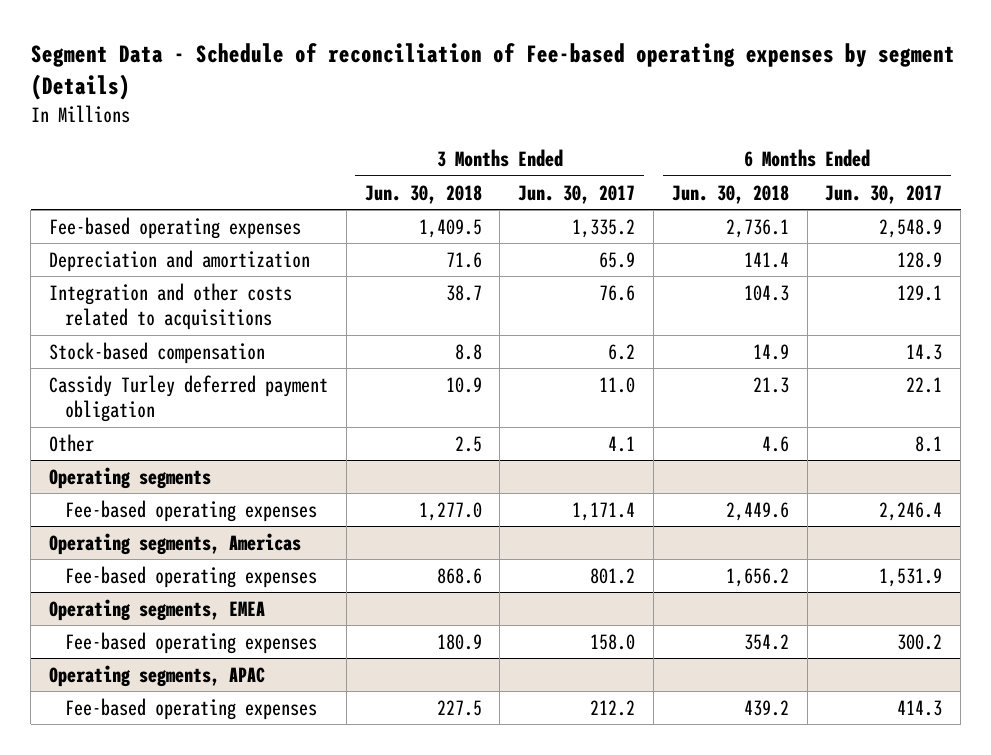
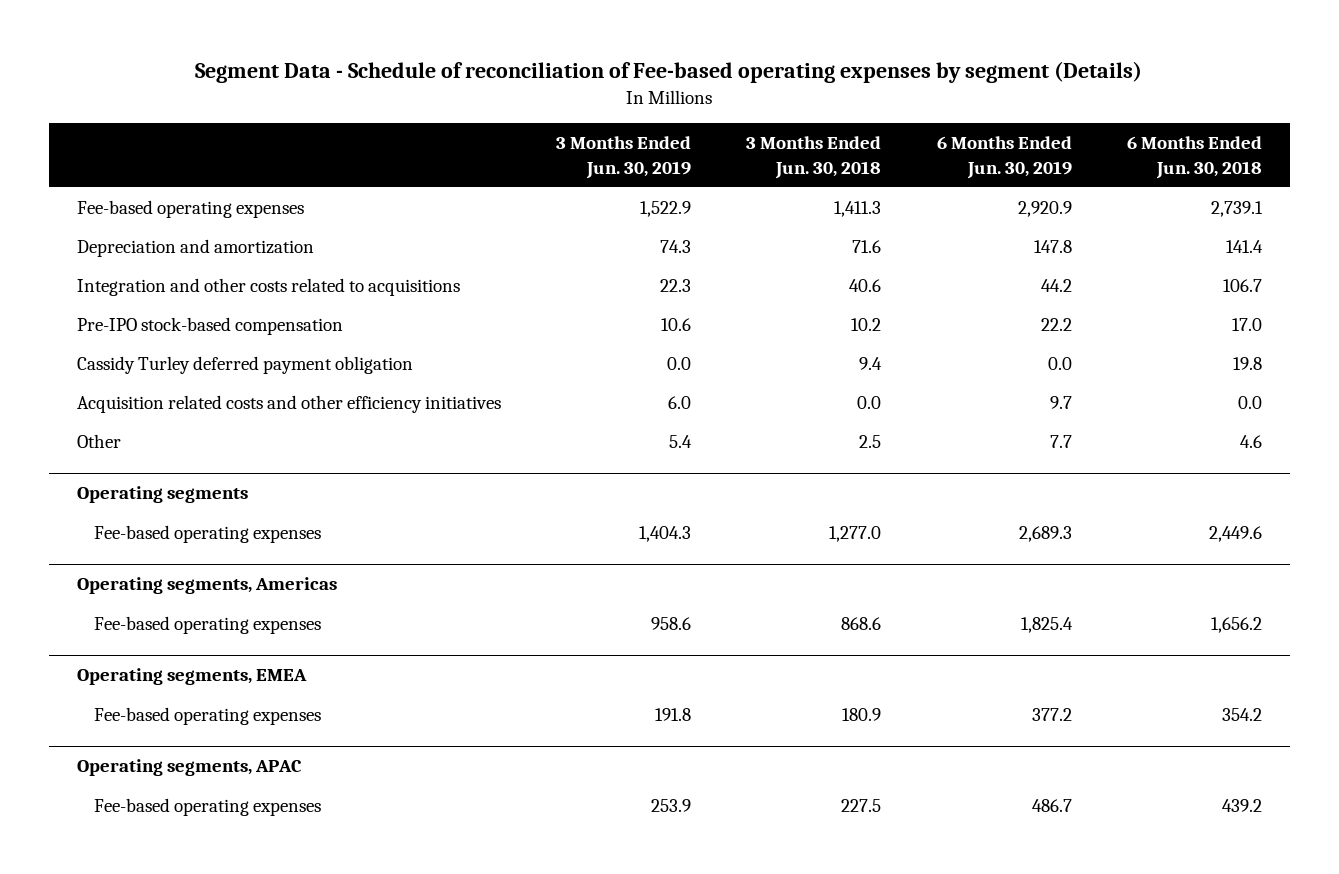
[518,184,636,204] Jun. 30, 2017 -> none
[825,184,943,204] Jun. 30, 2017 -> none
none -> [556,136,692,179] 3 Months Ended Jun. 30, 2019
none -> [936,136,1072,179] 6 Months Ended Jun. 30, 2019
[418,218,482,238] 1,409.5 -> [834,201,882,218] 1,411.3
[725,218,789,238] 2,736.1 -> [1211,201,1264,218] 2,739.1
[445,284,482,301] 38.7 -> [849,279,882,293] 40.6
[743,284,789,301] 104.3 -> [1223,279,1263,293] 106.7
[48,341,265,364] Stock-based compensation -> [76,317,343,336] Pre-IPO stock-based compensation
[454,343,482,360] 8.8 -> [851,318,882,332] 10.2
[752,343,789,360] 14.9 -> [1232,318,1263,332] 17.0
[445,376,482,393] 10.9 -> [859,357,883,371] 9.4
[752,376,789,393] 21.3 -> [1233,357,1263,371] 19.8
none -> [76,395,501,414] Acquisition related costs and other efficiency initiatives

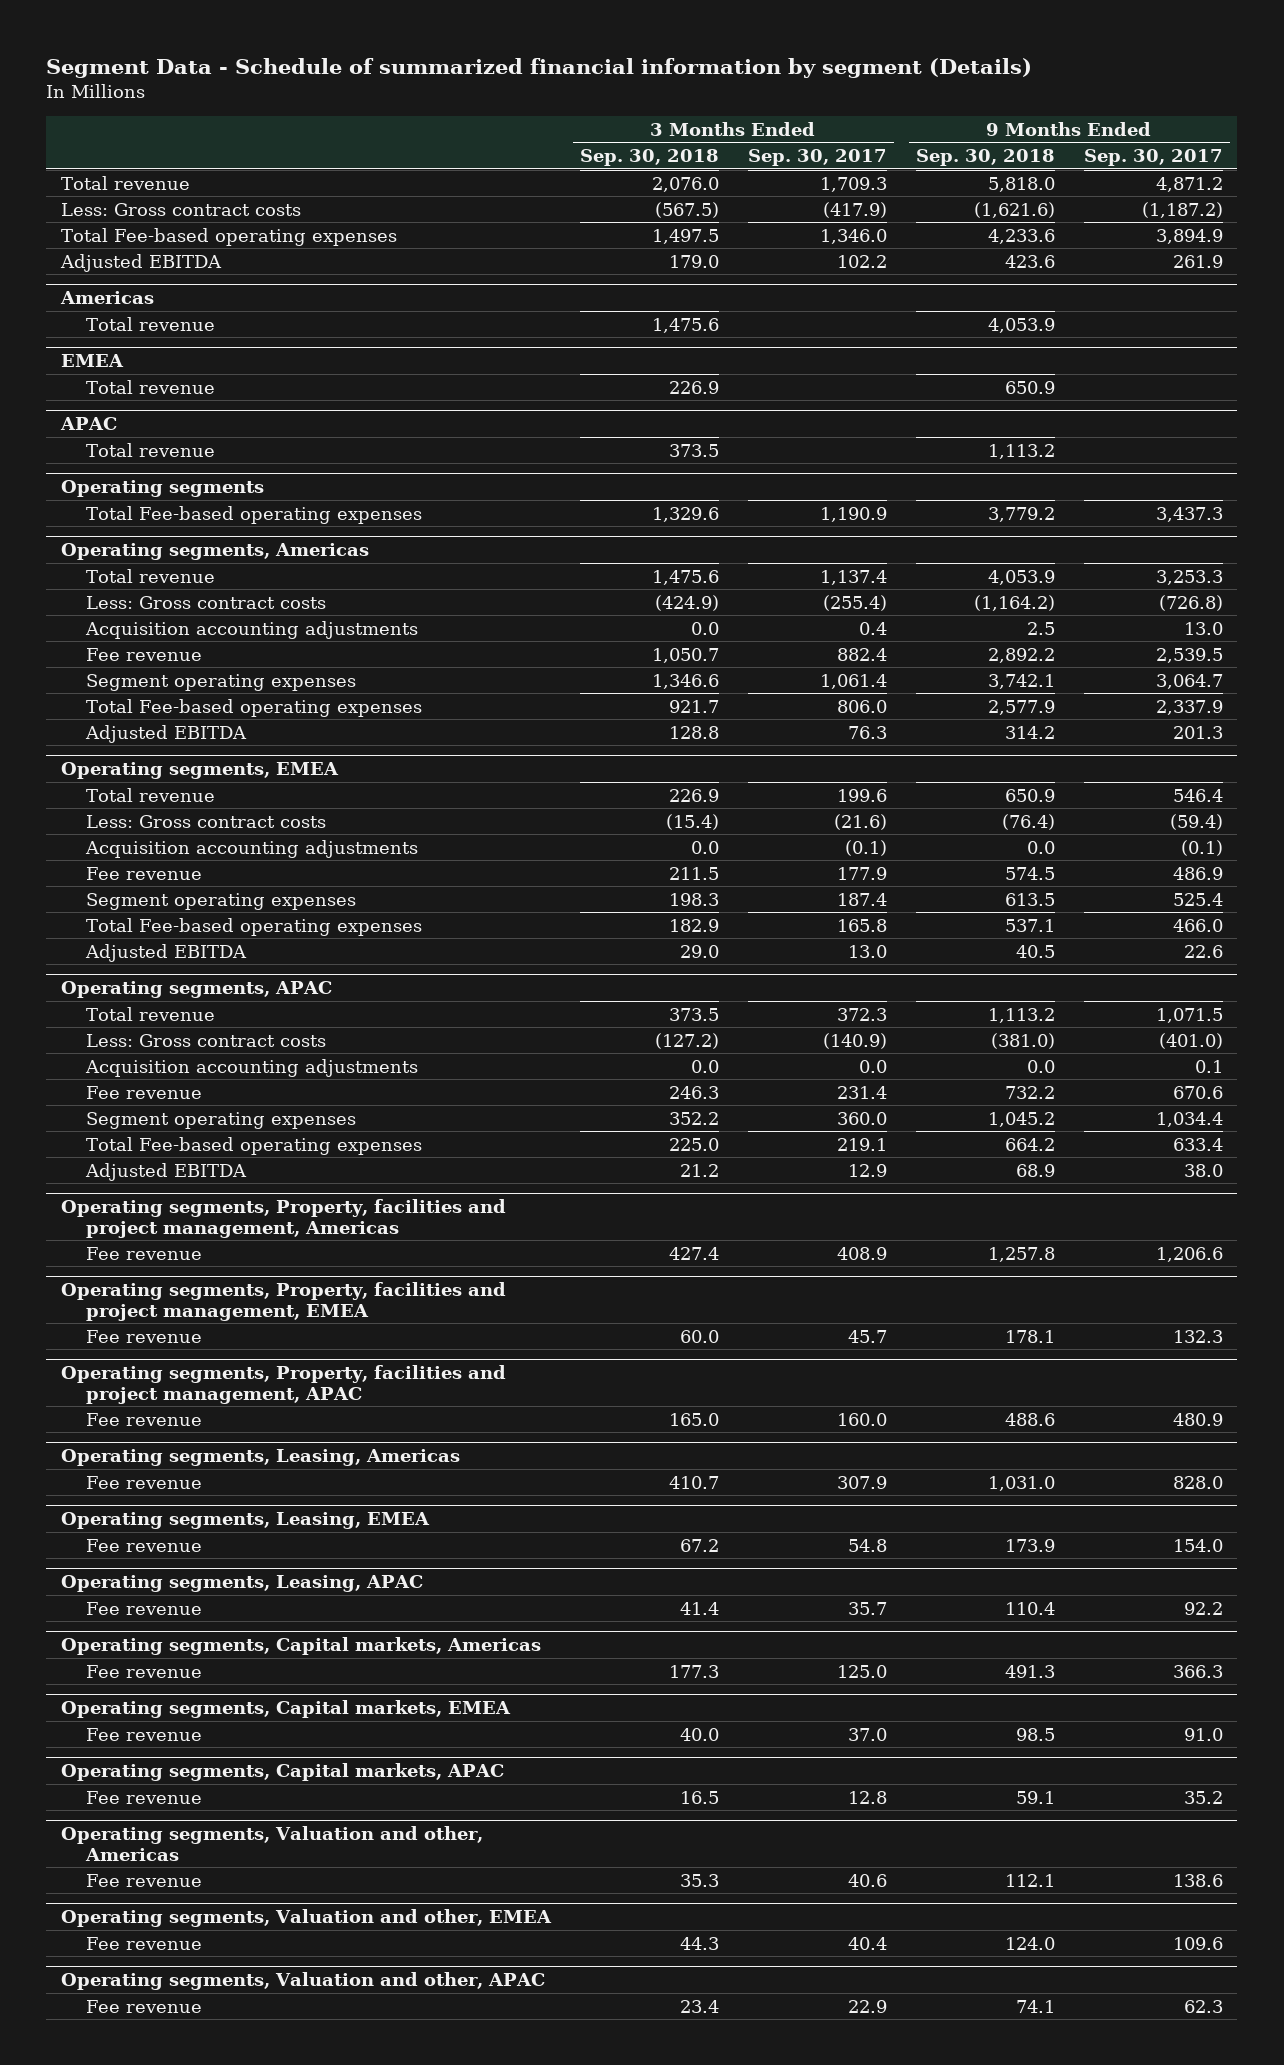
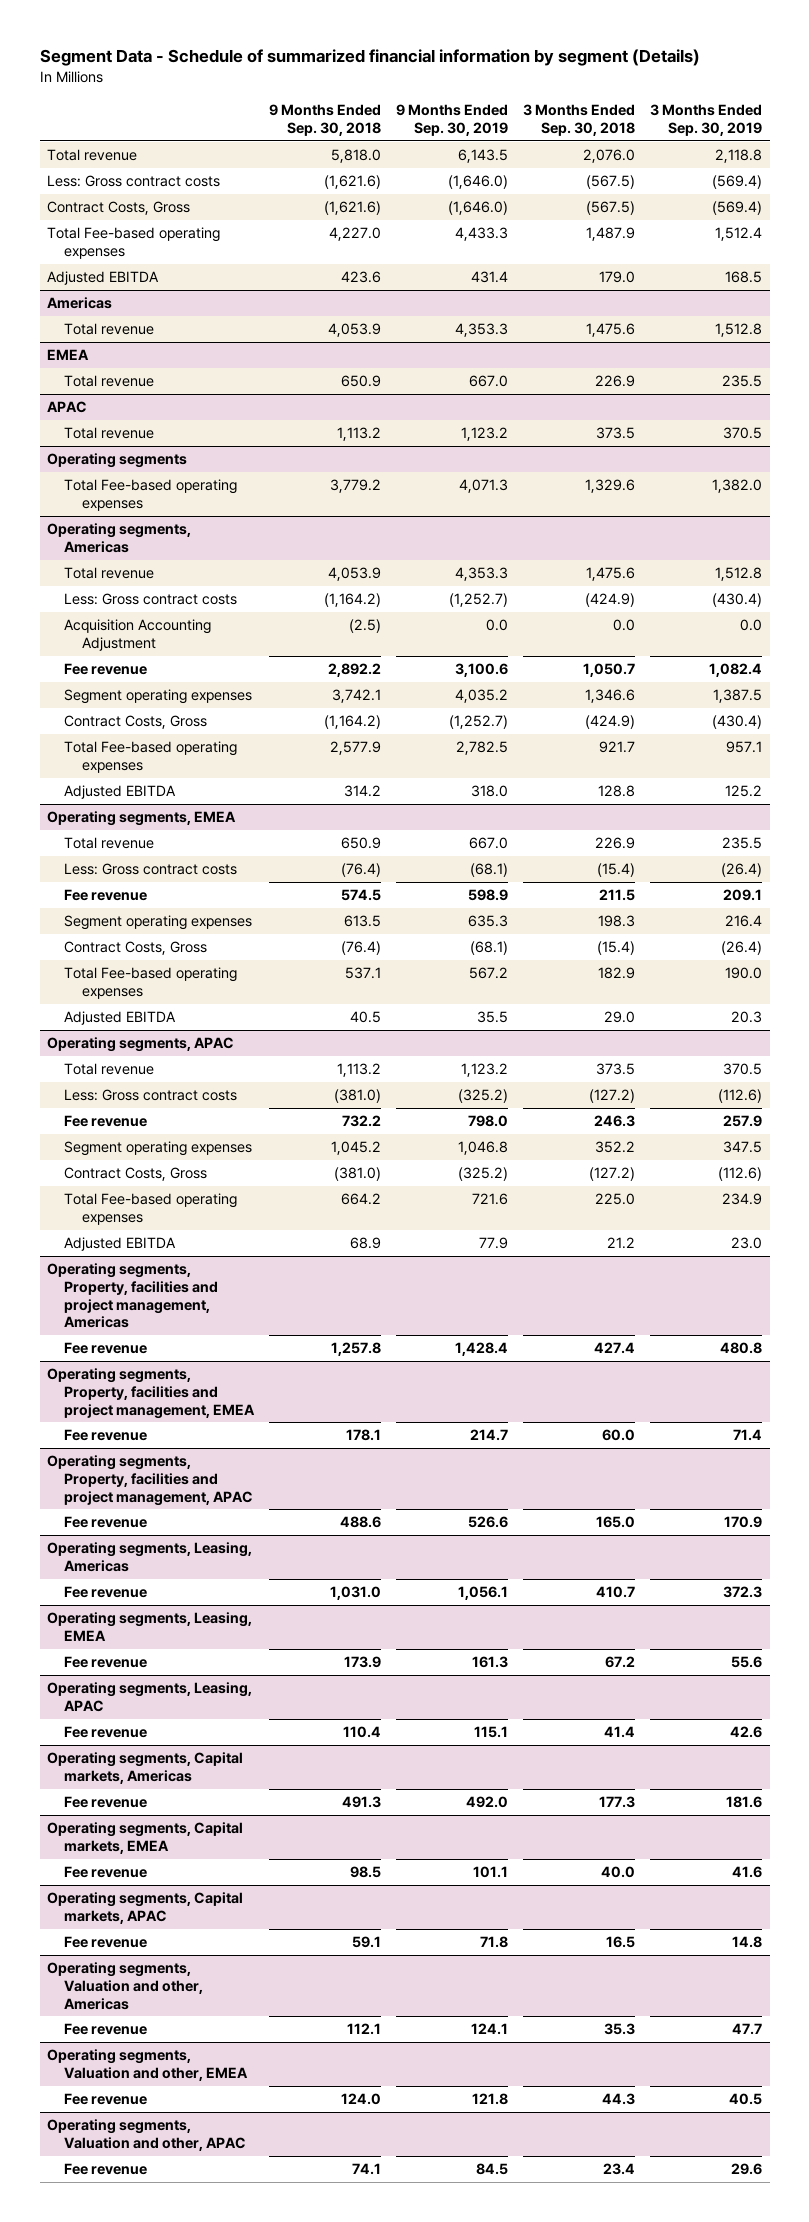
[747,149,887,167] Sep. 30, 2017 -> none
[1083,149,1223,167] Sep. 30, 2017 -> none
none -> [396,104,509,137] 9 Months Ended Sep. 30, 2019
none -> [650,104,763,137] 3 Months Ended Sep. 30, 2019
none -> [47,201,191,216] Contract Costs, Gross
[651,228,719,244] 1,497.5 -> [586,227,636,242] 1,487.9
[987,228,1055,244] 4,233.6 -> [329,227,382,242] 4,227.0
[84,620,418,639] Acquisition accounting adjustments -> [64,619,212,651] Acquisition Accounting Adjustment
[1026,621,1055,635] 2.5 -> [349,619,382,634] (2.5)
none -> [64,715,208,730] Contract Costs, Gross
[84,839,418,858] Acquisition accounting adjustments -> none
none -> [64,941,208,956] Contract Costs, Gross
[84,1058,418,1077] Acquisition accounting adjustments -> none
none -> [64,1167,208,1182] Contract Costs, Gross

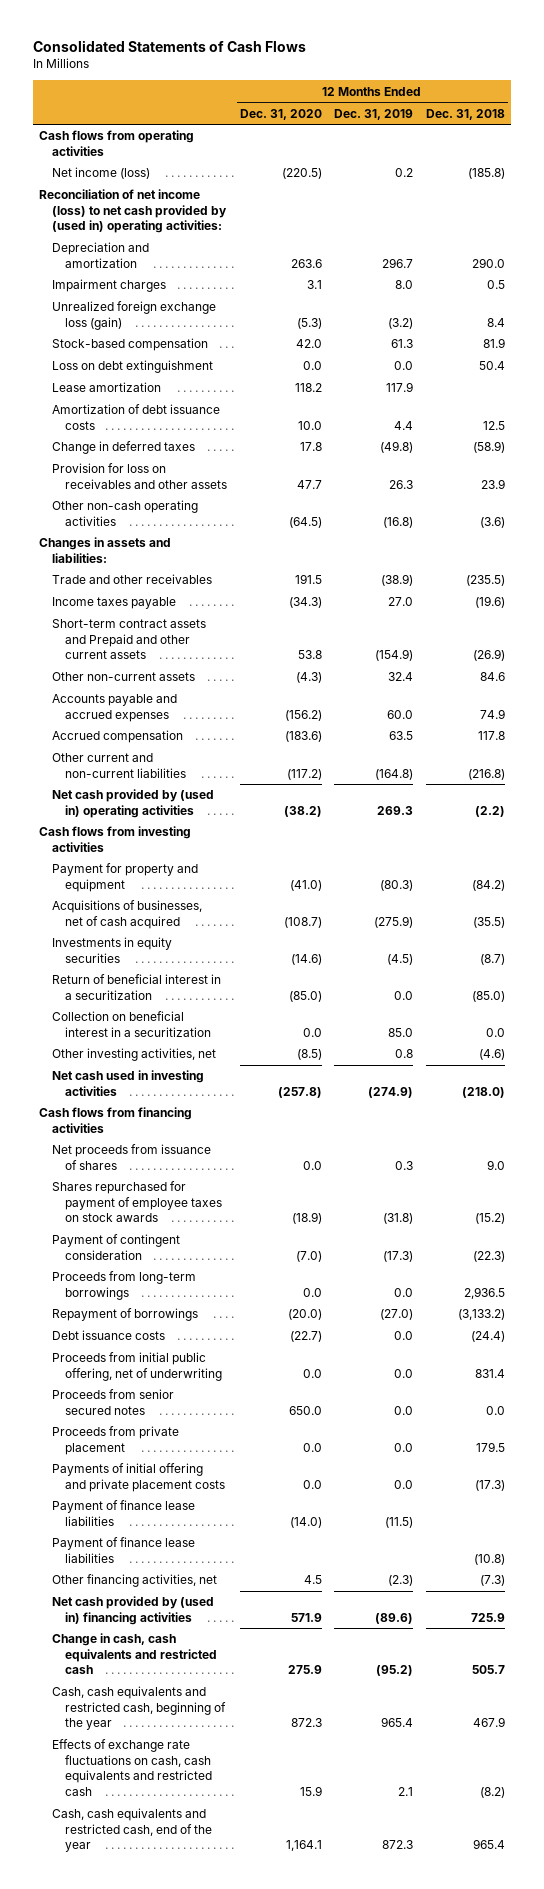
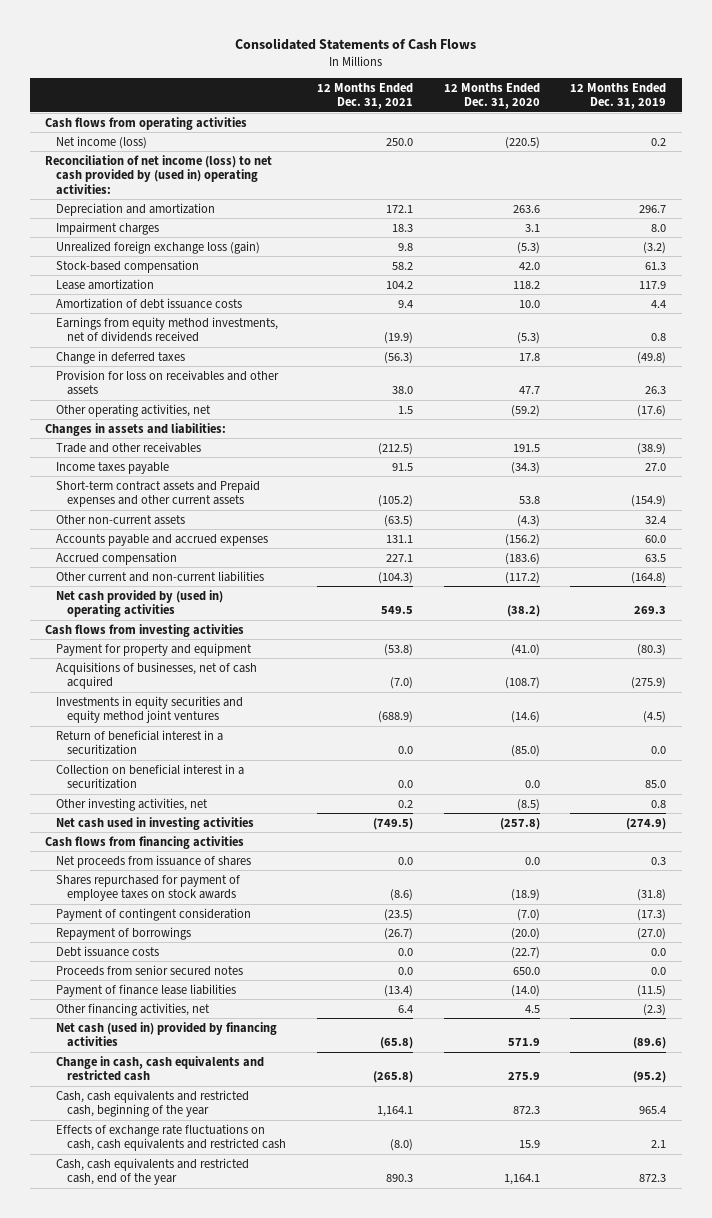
[425,108,505,120] Dec. 31, 2018 -> none
none -> [316,82,413,110] 12 Months Ended Dec. 31, 2021
[52,360,214,374] Loss on debt extinguishment -> none
none -> [56,316,279,343] Earnings from equity method investments, net of dividends received
[52,500,199,526] Other non-cash operating activities -> [56,403,212,417] Other operating activities, net
[288,516,322,528] (64.5) -> [510,404,540,417] (59.2)
[383,516,414,528] (16.8) -> [637,404,667,417] (17.6)
[52,619,207,660] Short-term contract assets and Prepaid and other current assets -> [56,479,261,508] Short-term contract assets and Prepaid expenses and other current assets
[52,937,173,963] Investments in equity securities -> [56,695,244,724] Investments in equity securities and equity method joint ventures
[52,1271,197,1300] Proceeds from long-term borrowings -> none
[52,1352,223,1381] Proceeds from initial public offering, net of underwriting -> none
[52,1426,180,1455] Proceeds from private placement -> none
[52,1463,226,1492] Payments of initial offering and private placement costs -> none
[52,1537,196,1563] Payment of finance lease liabilities -> none
[52,1596,215,1625] Net cash provided by (used in) financing activities -> [56,1021,278,1048] Net cash (used in) provided by financing activities

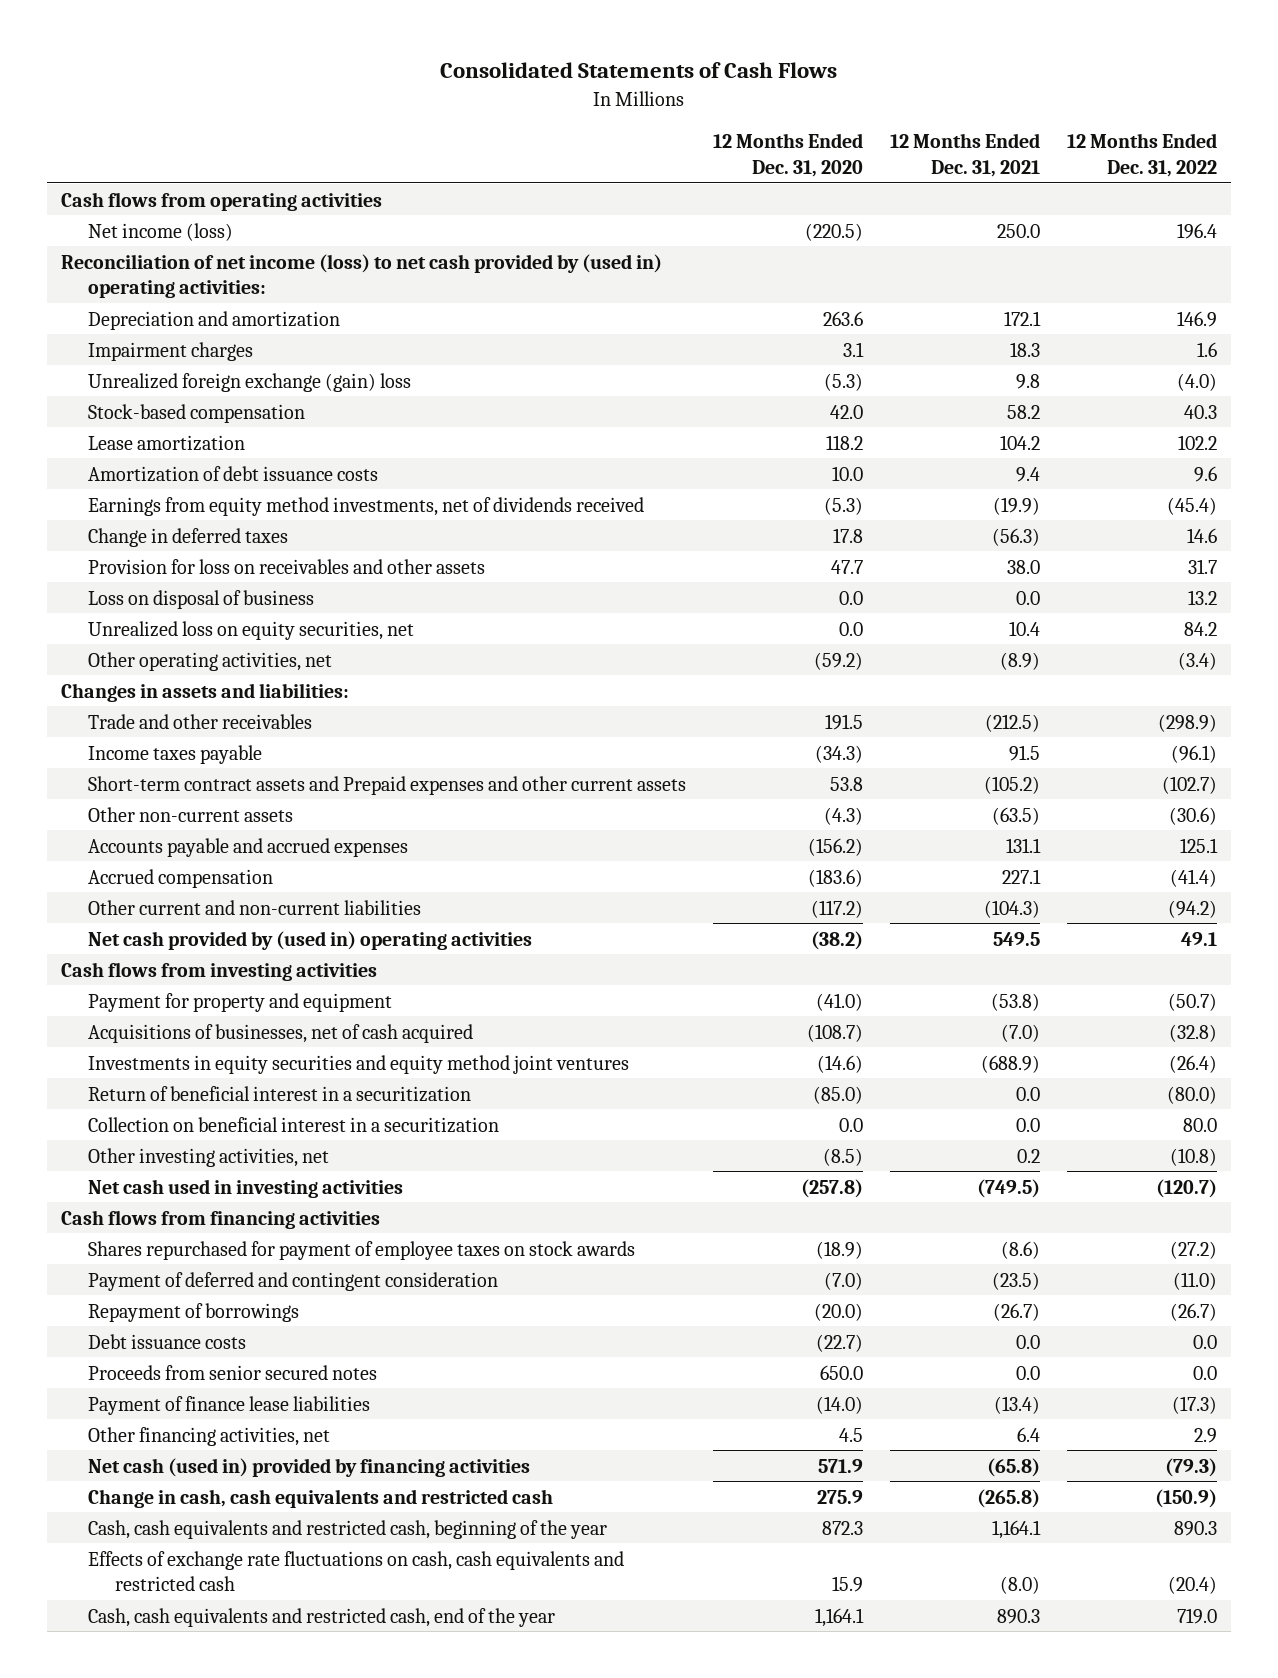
[570,82,667,110] 12 Months Ended Dec. 31, 2019 -> none
none -> [1067,133,1218,178] 12 Months Ended Dec. 31, 2022
[56,240,261,254] Unrealized foreign exchange loss (gain) -> [87,372,411,392] Unrealized foreign exchange (gain) loss
none -> [87,589,314,609] Loss on disposal of business
none -> [87,620,414,640] Unrealized loss on equity securities, net
[397,405,413,414] 1.5 -> [1000,651,1041,670] (8.9)
[56,854,252,868] Net proceeds from issuance of shares -> none
[56,907,252,921] Payment of contingent consideration -> [87,1271,498,1291] Payment of deferred and contingent consideration

